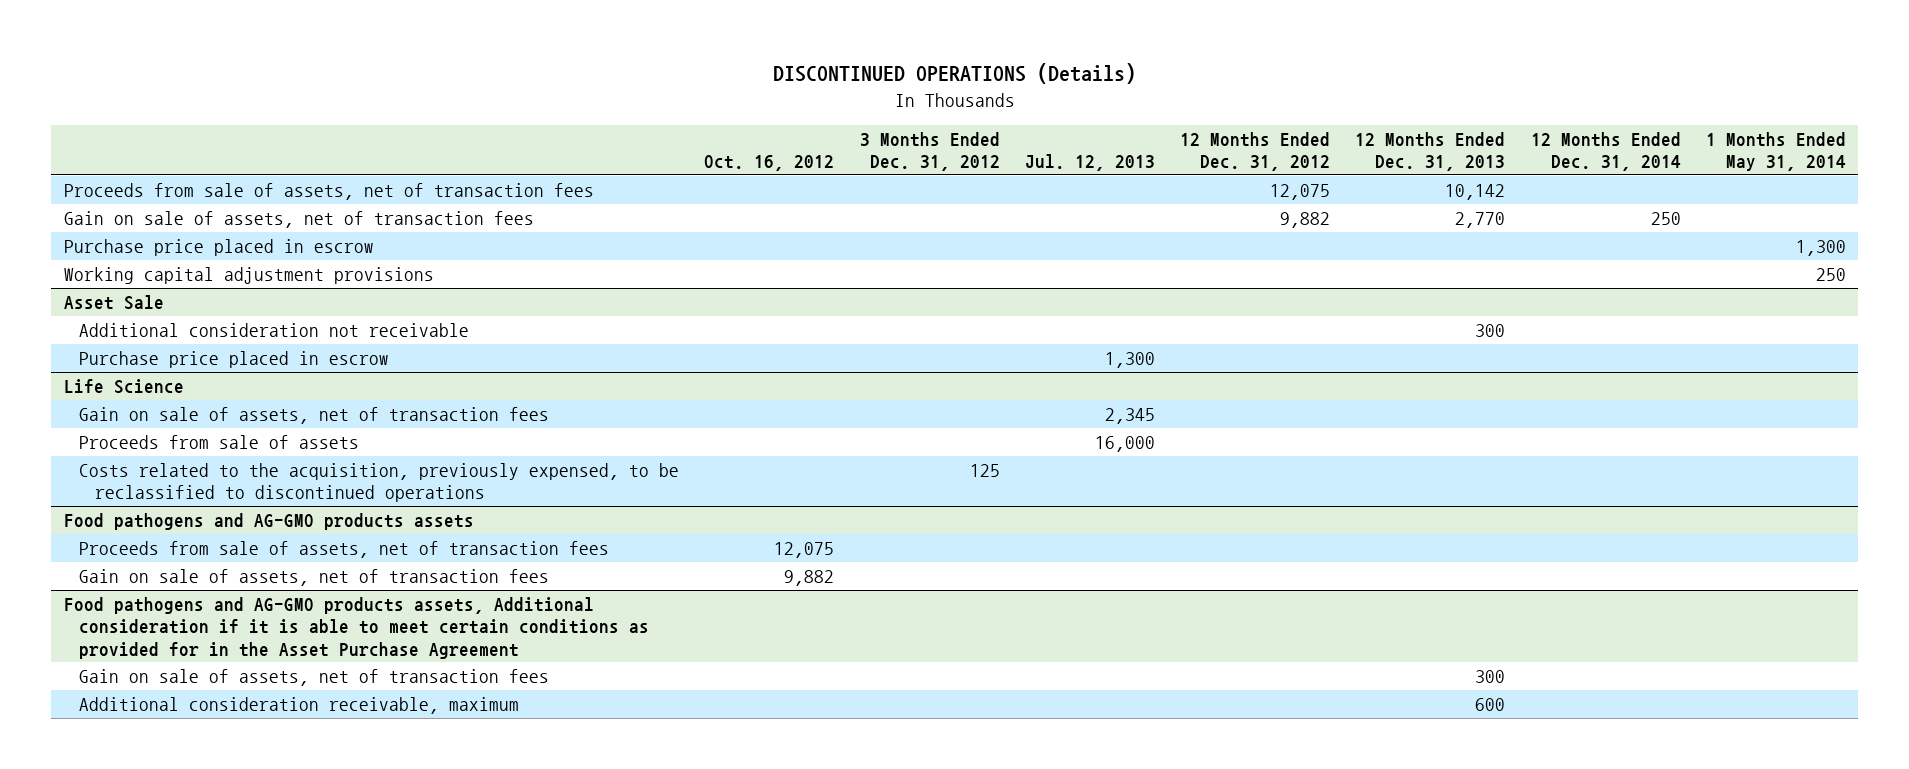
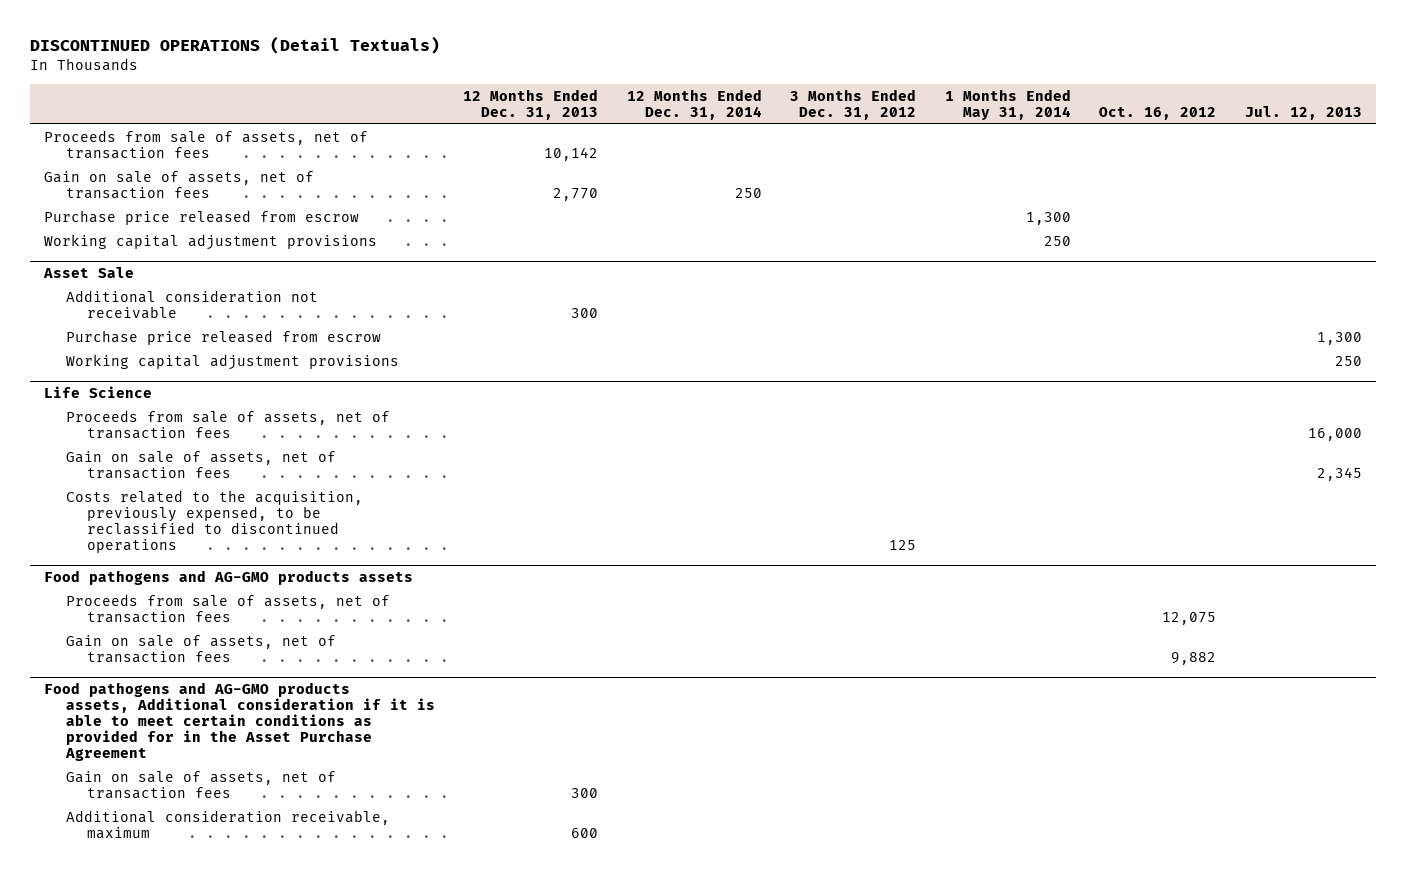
[772,63,1136,85] DISCONTINUED OPERATIONS (Details) -> [29,36,440,55] DISCONTINUED OPERATIONS (Detail Textuals)
[1180,131,1331,172] 12 Months Ended Dec. 31, 2012 -> none
[63,238,374,256] Purchase price placed in escrow -> [43,209,359,225] Purchase price released from escrow
[79,350,390,368] Purchase price placed in escrow -> [65,329,381,345] Purchase price released from escrow
none -> [65,353,399,370] Working capital adjustment provisions
none -> [65,409,390,439] Proceeds from sale of assets, net of transaction fees
[79,434,360,449] Proceeds from sale of assets -> none

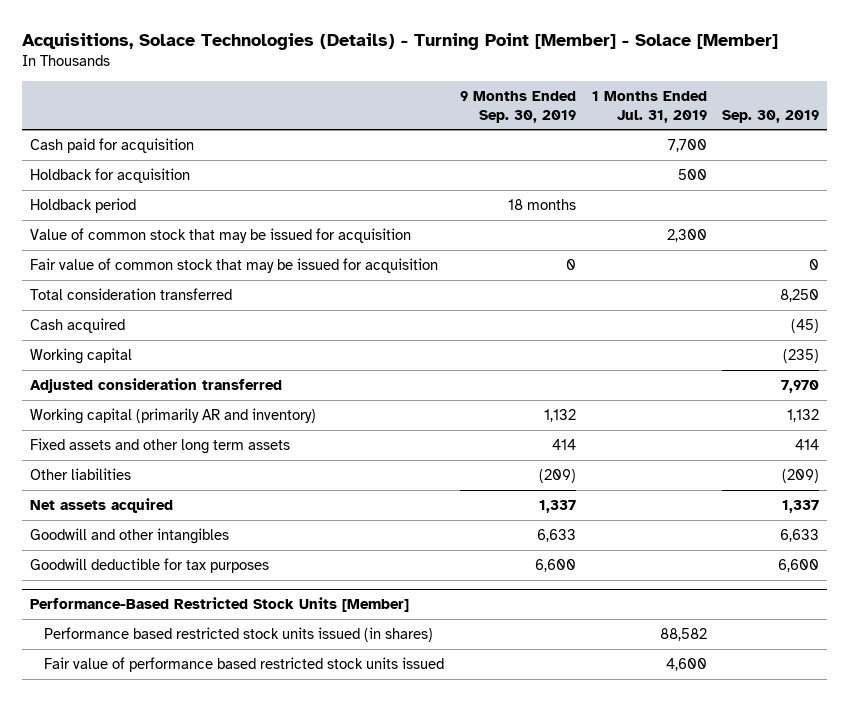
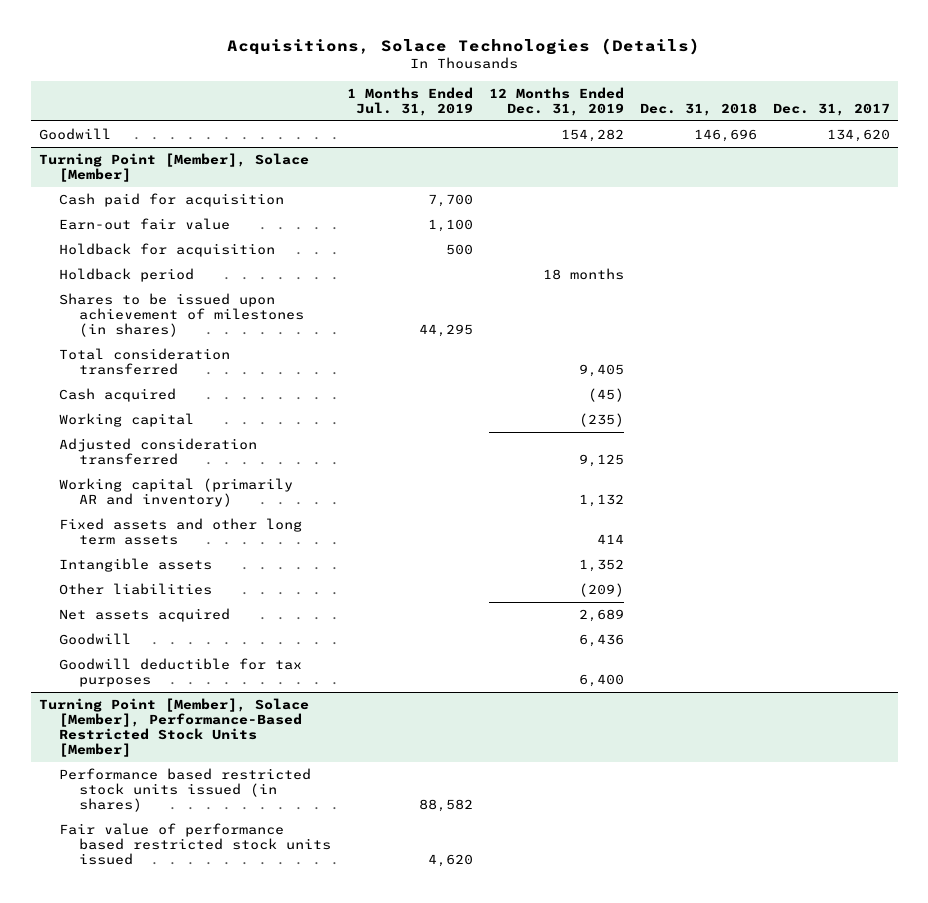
[21,32,778,50] Acquisitions, Solace Technologies (Details) - Turning Point [Member] - Solace [Member] -> [227,37,701,55] Acquisitions, Solace Technologies (Details)
[460,91,577,123] 9 Months Ended Sep. 30, 2019 -> none
[722,109,820,123] Sep. 30, 2019 -> none
none -> [489,86,625,116] 12 Months Ended Dec. 31, 2019
none -> [639,102,757,116] Dec. 31, 2018
none -> [772,102,890,116] Dec. 31, 2017
[29,138,194,154] Cash paid for acquisition -> none
[29,168,190,184] Holdback for acquisition -> none
[29,198,136,214] Holdback period -> none
[29,228,411,244] Value of common stock that may be issued for acquisition -> none
[29,258,438,274] Fair value of common stock that may be issued for acquisition -> none
[29,288,232,301] Total consideration transferred -> none
[29,318,125,334] Cash acquired -> none
[29,348,132,365] Working capital -> none
[29,378,282,394] Adjusted consideration transferred -> none
[29,408,316,425] Working capital (primarily AR and inventory) -> none
[29,438,290,455] Fixed assets and other long term assets -> none
[29,468,131,481] Other liabilities -> none
[29,498,173,514] Net assets acquired -> none
[29,528,229,545] Goodwill and other intangibles -> none
[29,558,269,574] Goodwill deductible for tax purposes -> none
none -> [38,127,111,140] Goodwill
none -> [38,152,309,182] Turning Point [Member], Solace [Member]
none -> [59,192,285,207] Cash paid for acquisition
none -> [59,217,231,230] Earn-out fair value
none -> [59,242,276,257] Holdback for acquisition
none -> [59,267,195,282] Holdback period
none -> [59,292,305,338] Shares to be issued upon achievement of milestones (in shares)
none -> [59,347,231,375] Total consideration transferred
none -> [59,387,177,402] Cash acquired
none -> [59,412,195,427] Working capital
none -> [59,437,258,465] Adjusted consideration transferred
none -> [59,477,294,507] Working capital (primarily AR and inventory)
none -> [59,517,303,545] Fixed assets and other long term assets
none -> [59,557,213,572] Intangible assets
none -> [59,582,213,595] Other liabilities
none -> [59,607,231,622] Net assets acquired
none -> [59,632,132,645] Goodwill
none -> [59,657,303,687] Goodwill deductible for tax purposes
[29,597,409,613] Performance-Based Restricted Stock Units [Member] -> [38,697,309,758] Turning Point [Member], Solace [Member], Performance-Based Restricted Stock Units [Member]
[665,658,707,672] 4,600 -> [428,854,474,868] 4,620

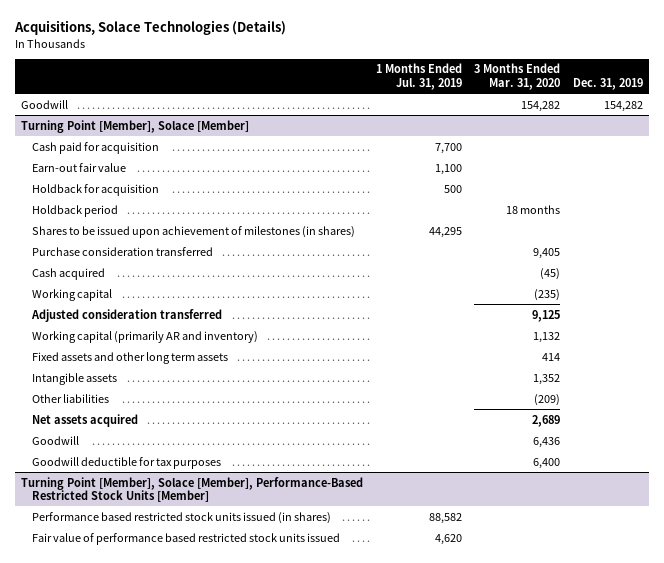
[489,86,625,116] 12 Months Ended Dec. 31, 2019 -> none
[639,102,757,116] Dec. 31, 2018 -> none
[772,102,890,116] Dec. 31, 2017 -> none
none -> [474,63,561,90] 3 Months Ended Mar. 31, 2020
none -> [572,77,643,90] Dec. 31, 2019
[59,347,231,375] Total consideration transferred -> [31,246,213,256] Purchase consideration transferred

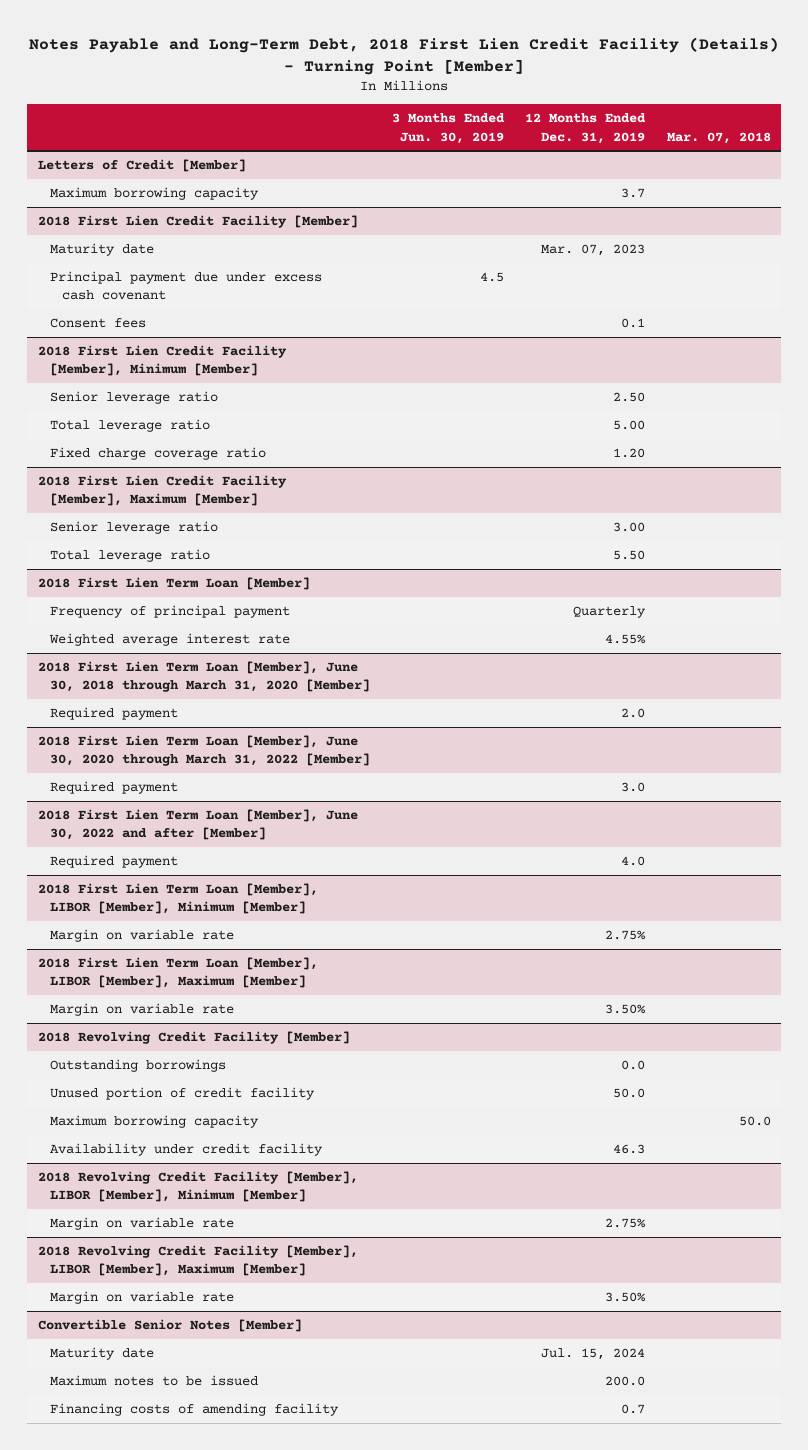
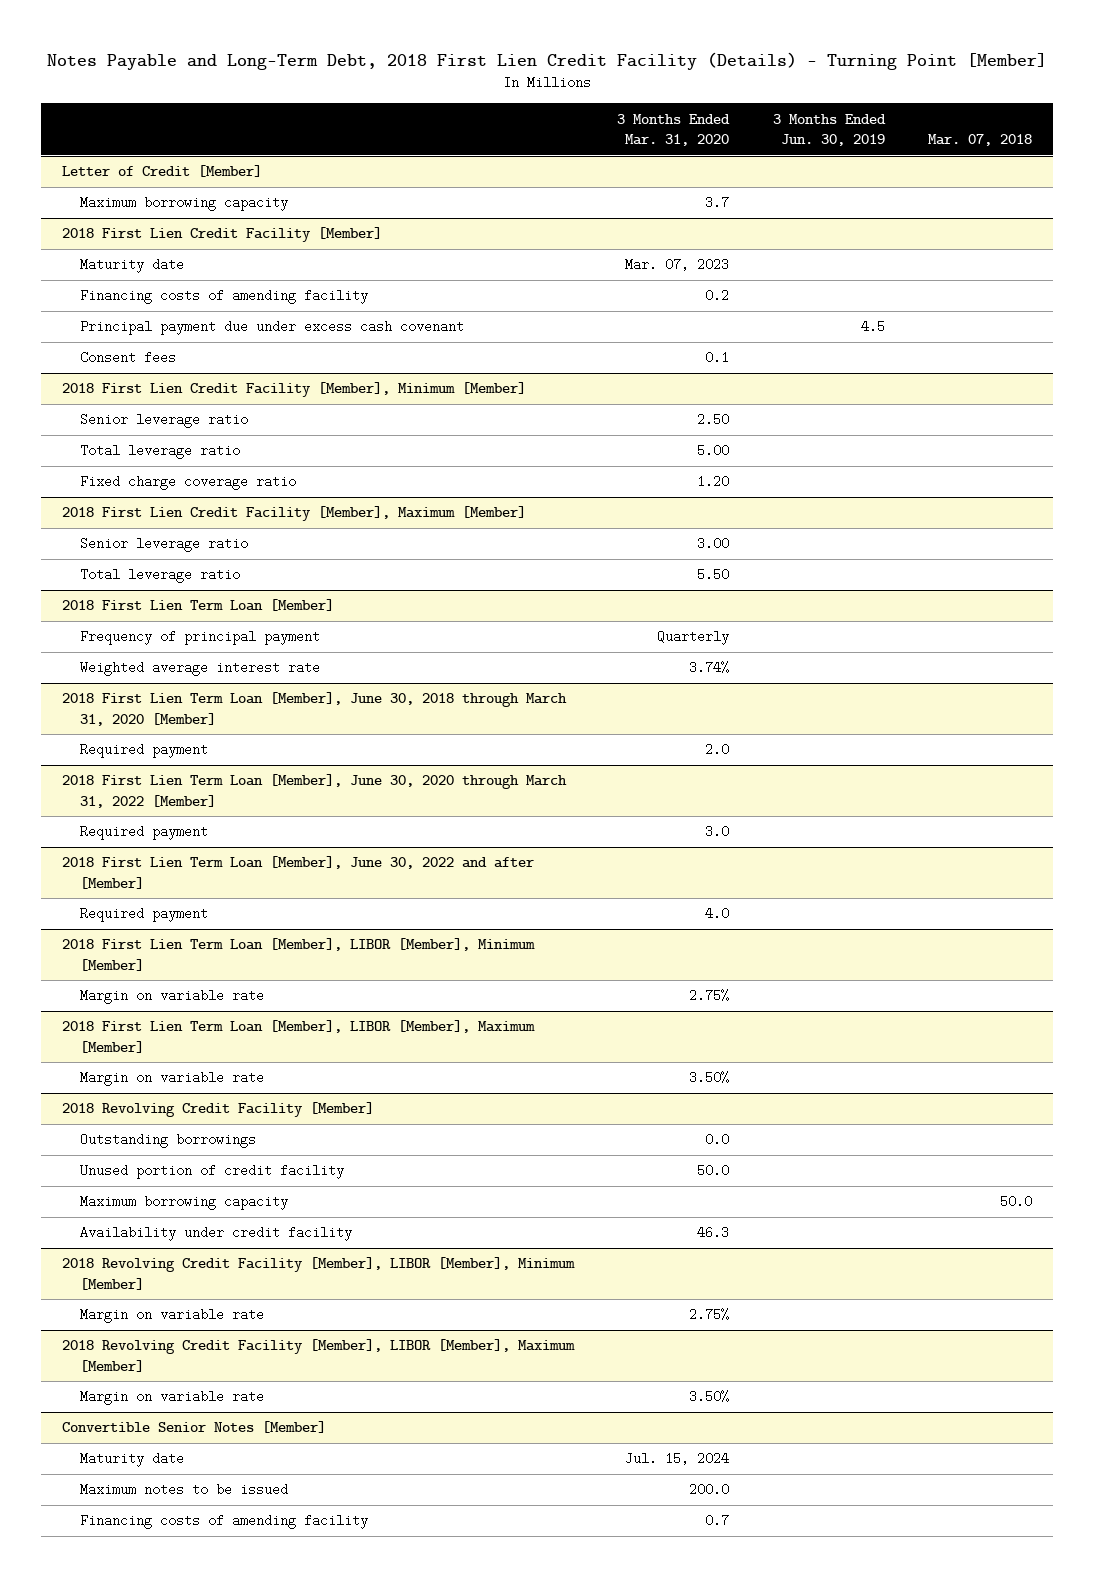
[525,113,647,144] 12 Months Ended Dec. 31, 2019 -> none
none -> [617,113,731,147] 3 Months Ended Mar. 31, 2020
[37,158,246,172] Letters of Credit [Member] -> [62,165,263,178] Letter of Credit [Member]
none -> [80,289,369,305] Financing costs of amending facility

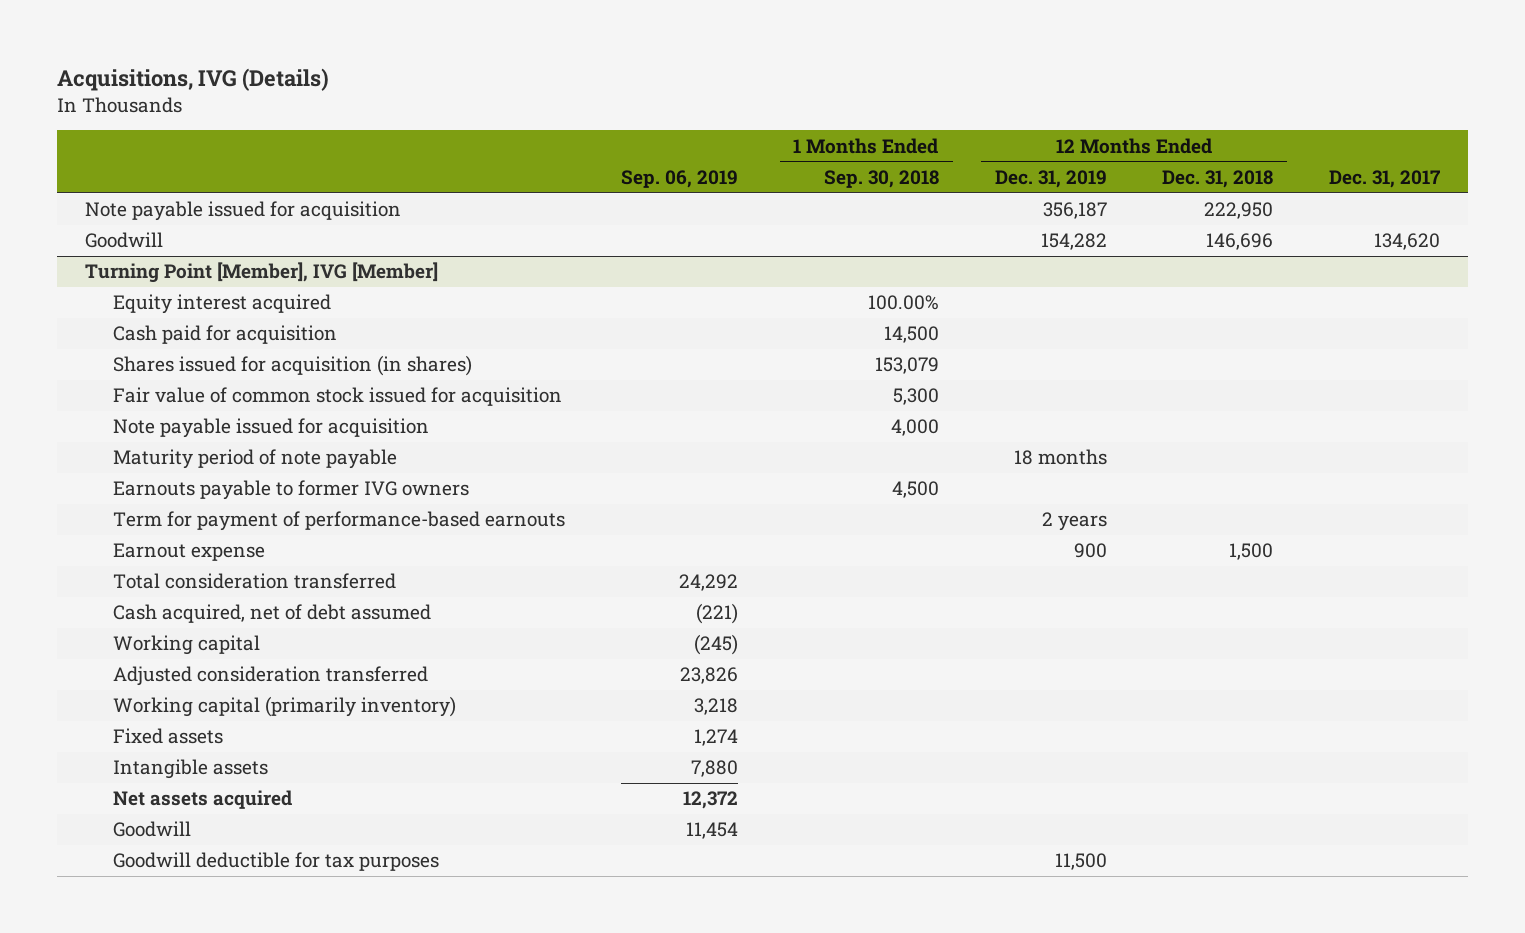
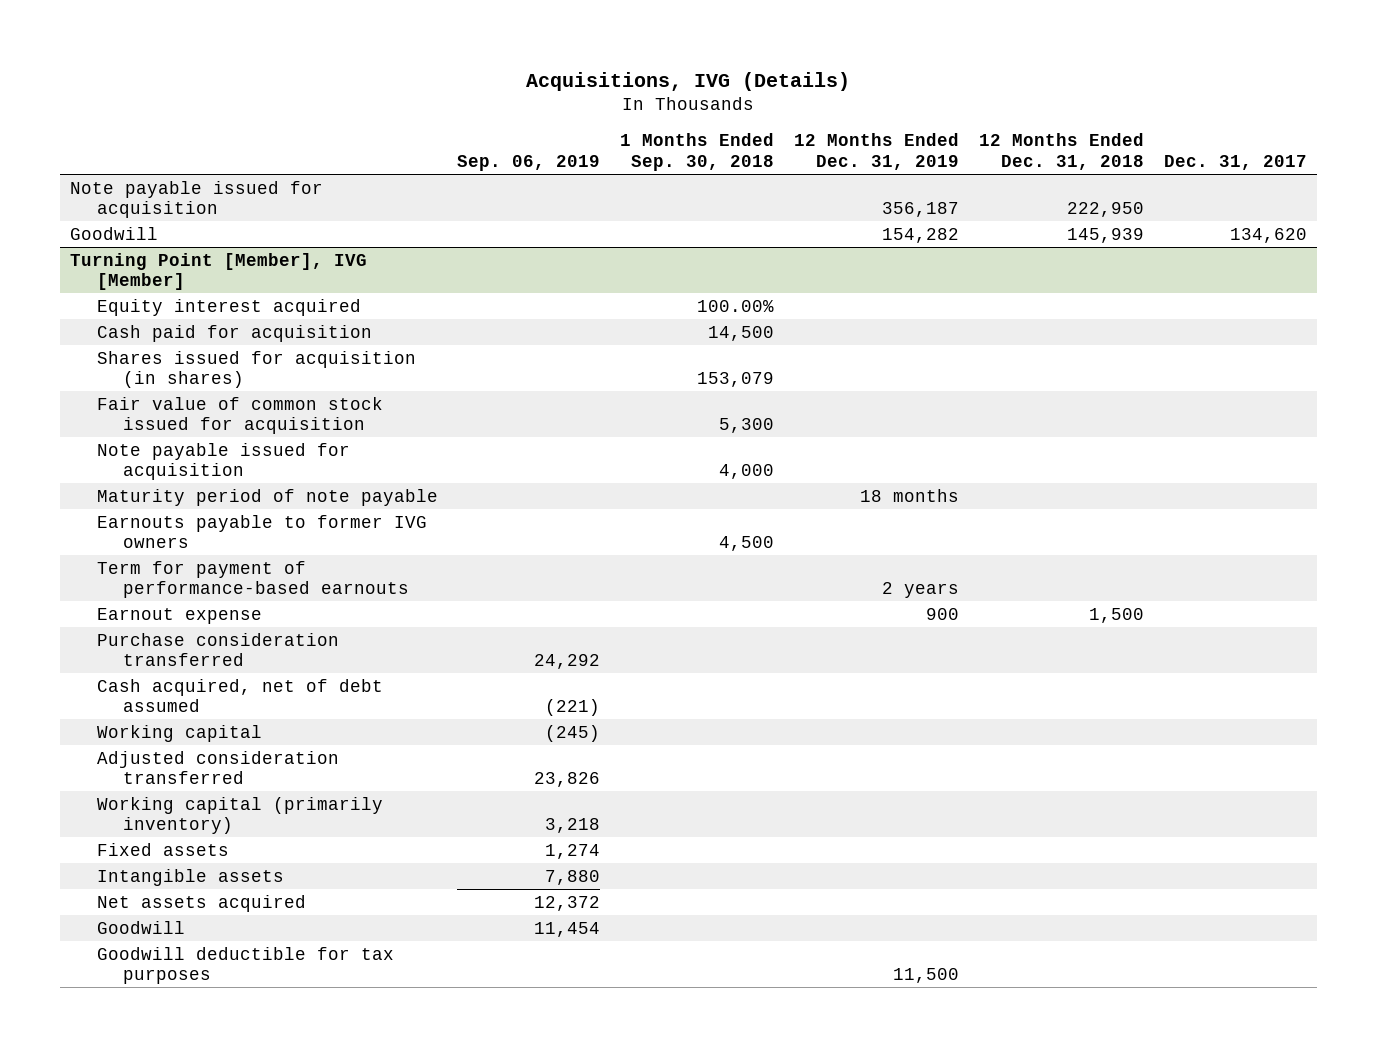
[1206,233,1274,251] 146,696 -> [1067,227,1145,243] 145,939
[113,573,397,590] Total consideration transferred -> [96,632,339,667] Purchase consideration transferred

